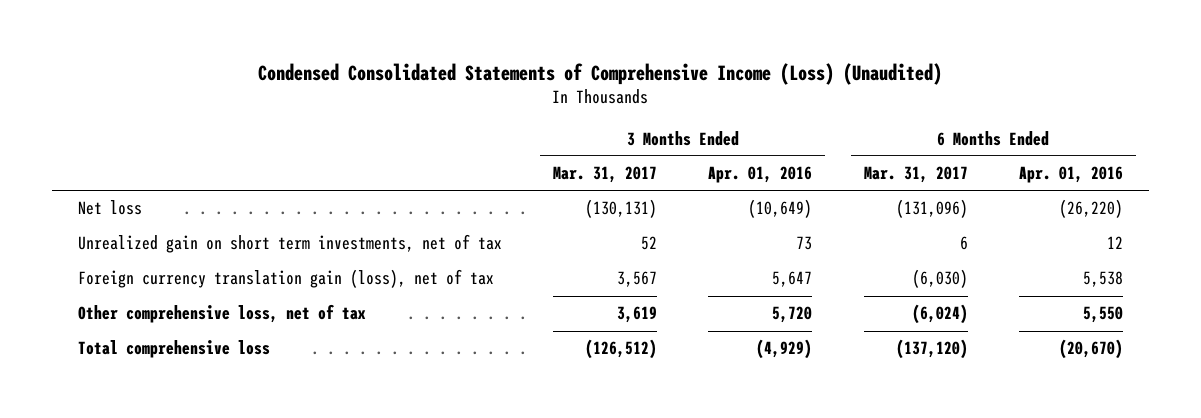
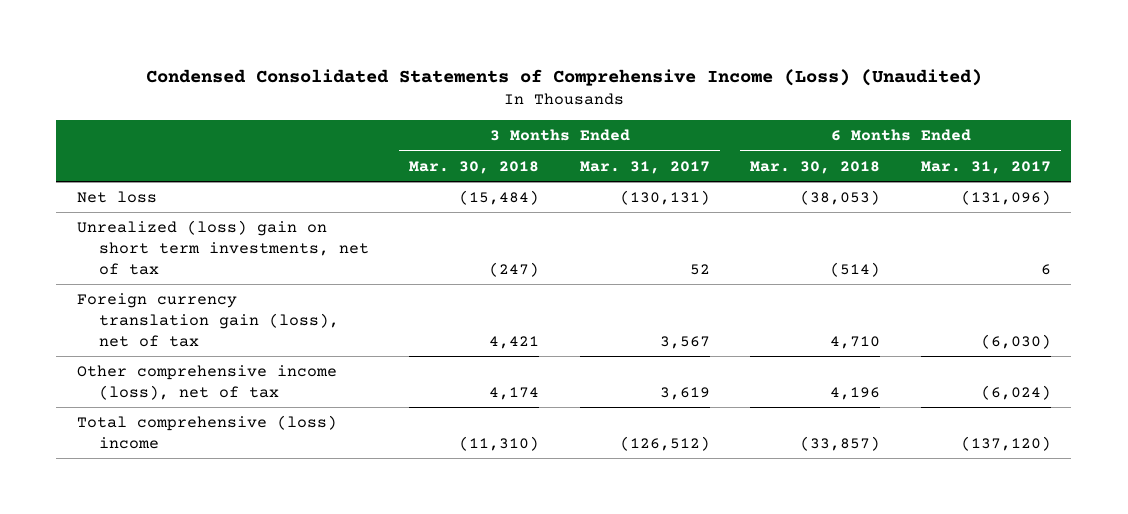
[708,166,813,184] Apr. 01, 2016 -> none
[1018,166,1123,184] Apr. 01, 2016 -> none
none -> [409,160,540,174] Mar. 30, 2018
none -> [750,160,881,174] Mar. 30, 2018
[77,234,502,254] Unrealized gain on short term investments, net of tax -> [76,219,369,275] Unrealized (loss) gain on short term investments, net of tax
[77,304,366,324] Other comprehensive loss, net of tax -> [76,364,337,400] Other comprehensive income (loss), net of tax
[77,340,270,359] Total comprehensive loss -> [76,414,337,449] Total comprehensive (loss) income

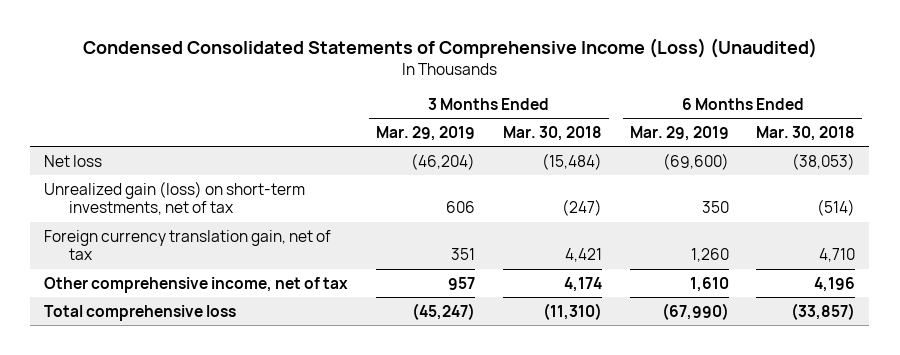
[579,160,710,174] Mar. 31, 2017 -> none
[921,160,1052,174] Mar. 31, 2017 -> none
none -> [376,126,476,142] Mar. 29, 2019
none -> [629,126,729,142] Mar. 29, 2019
[76,219,369,275] Unrealized (loss) gain on short term investments, net of tax -> [44,180,306,216] Unrealized gain (loss) on short-term investments, net of tax
[76,292,339,347] Foreign currency translation gain (loss), net of tax -> [44,229,332,261] Foreign currency translation gain, net of tax
[76,364,337,400] Other comprehensive income (loss), net of tax -> [44,276,349,293] Other comprehensive income, net of tax
[76,414,337,449] Total comprehensive (loss) income -> [44,304,237,321] Total comprehensive loss

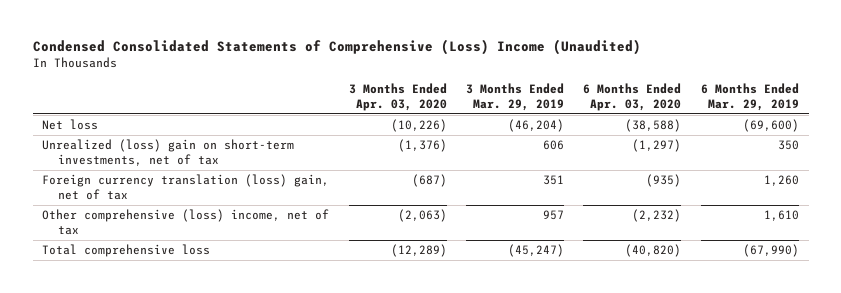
[82,38,817,59] Condensed Consolidated Statements of Comprehensive Income (Loss) (Unaudited) -> [32,38,641,55] Condensed Consolidated Statements of Comprehensive (Loss) Income (Unaudited)
[502,126,602,142] Mar. 30, 2018 -> none
[756,126,856,142] Mar. 30, 2018 -> none
none -> [348,83,447,111] 3 Months Ended Apr. 03, 2020
none -> [583,83,682,111] 6 Months Ended Apr. 03, 2020
[44,180,306,216] Unrealized gain (loss) on short-term investments, net of tax -> [42,139,295,166] Unrealized (loss) gain on short-term investments, net of tax
[44,229,332,261] Foreign currency translation gain, net of tax -> [42,174,330,200] Foreign currency translation (loss) gain, net of tax
[44,276,349,293] Other comprehensive income, net of tax -> [42,209,330,235] Other comprehensive (loss) income, net of tax

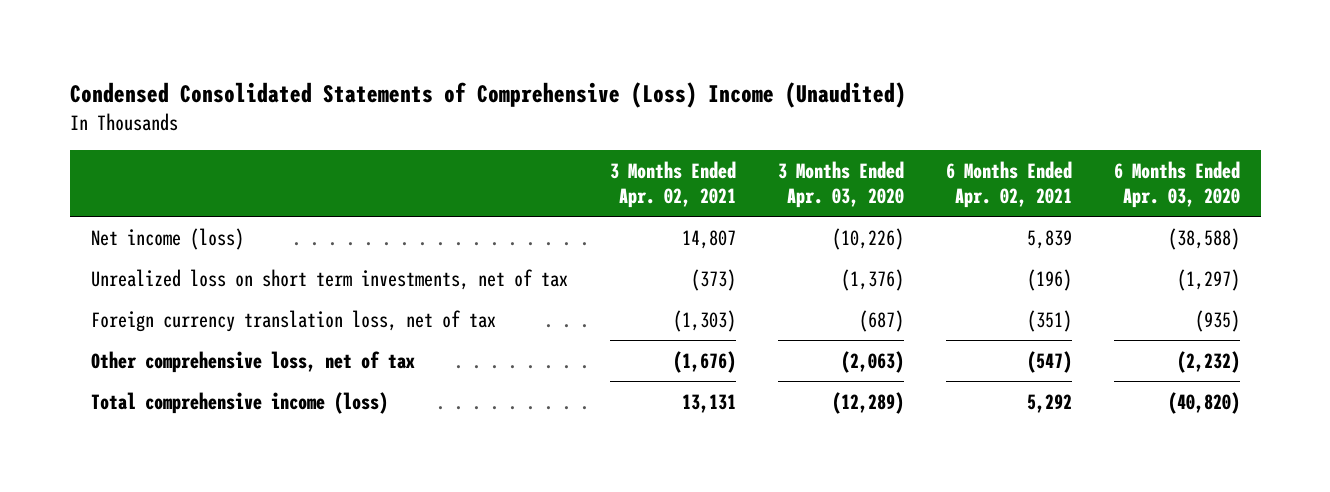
[466,83,565,111] 3 Months Ended Mar. 29, 2019 -> none
[700,83,799,111] 6 Months Ended Mar. 29, 2019 -> none
none -> [609,160,736,209] 3 Months Ended Apr. 02, 2021
none -> [945,160,1072,209] 6 Months Ended Apr. 02, 2021
[42,119,99,131] Net loss -> [90,227,244,250] Net income (loss)
[42,139,295,166] Unrealized (loss) gain on short-term investments, net of tax -> [90,268,568,290] Unrealized loss on short term investments, net of tax
[42,174,330,200] Foreign currency translation (loss) gain, net of tax -> [90,309,496,332] Foreign currency translation loss, net of tax
[42,209,330,235] Other comprehensive (loss) income, net of tax -> [90,350,415,373] Other comprehensive loss, net of tax
[42,244,211,258] Total comprehensive loss -> [90,391,388,414] Total comprehensive income (loss)

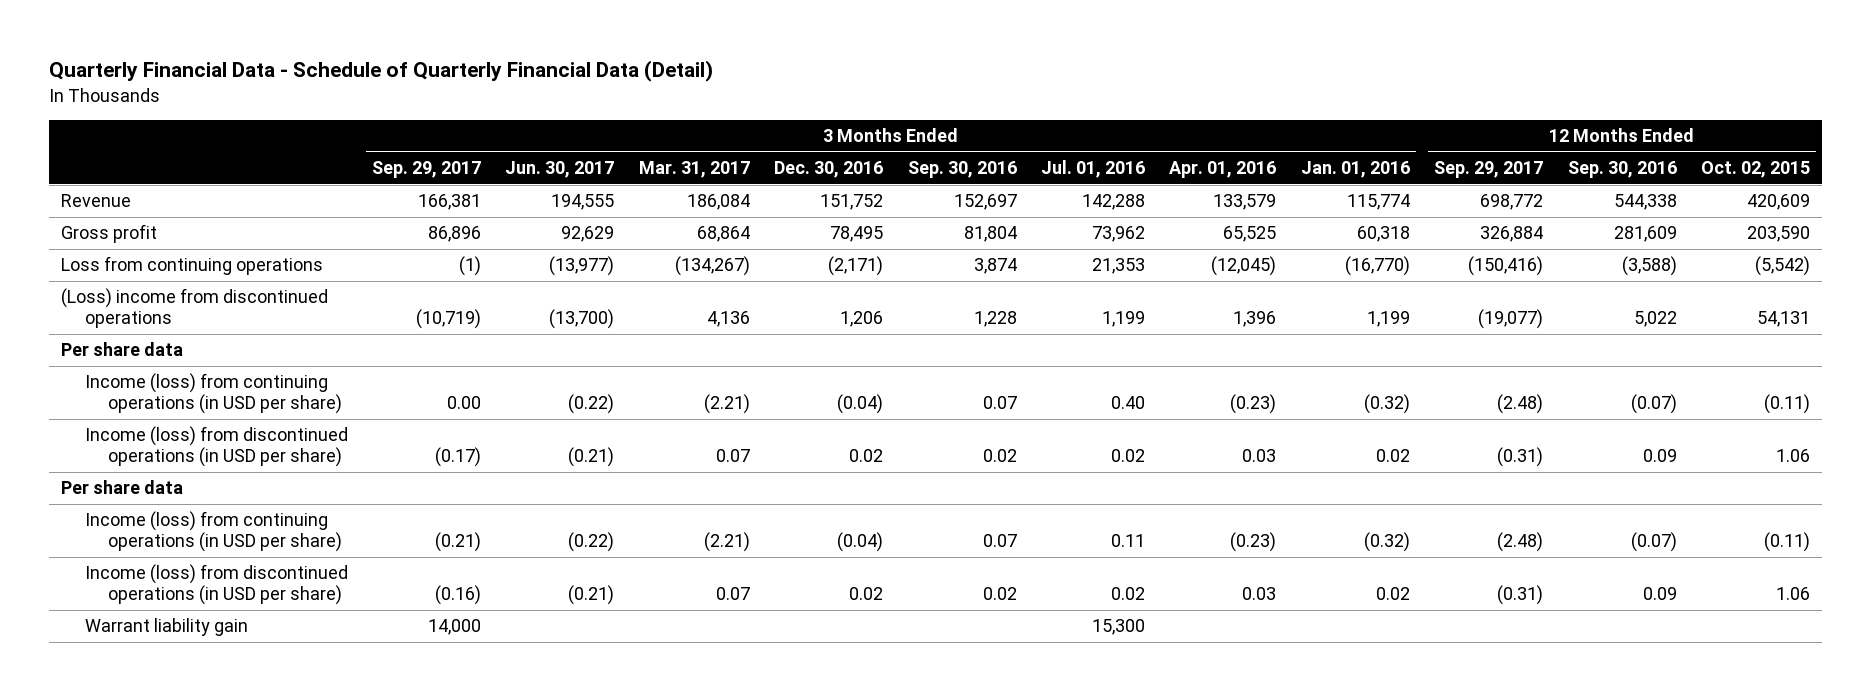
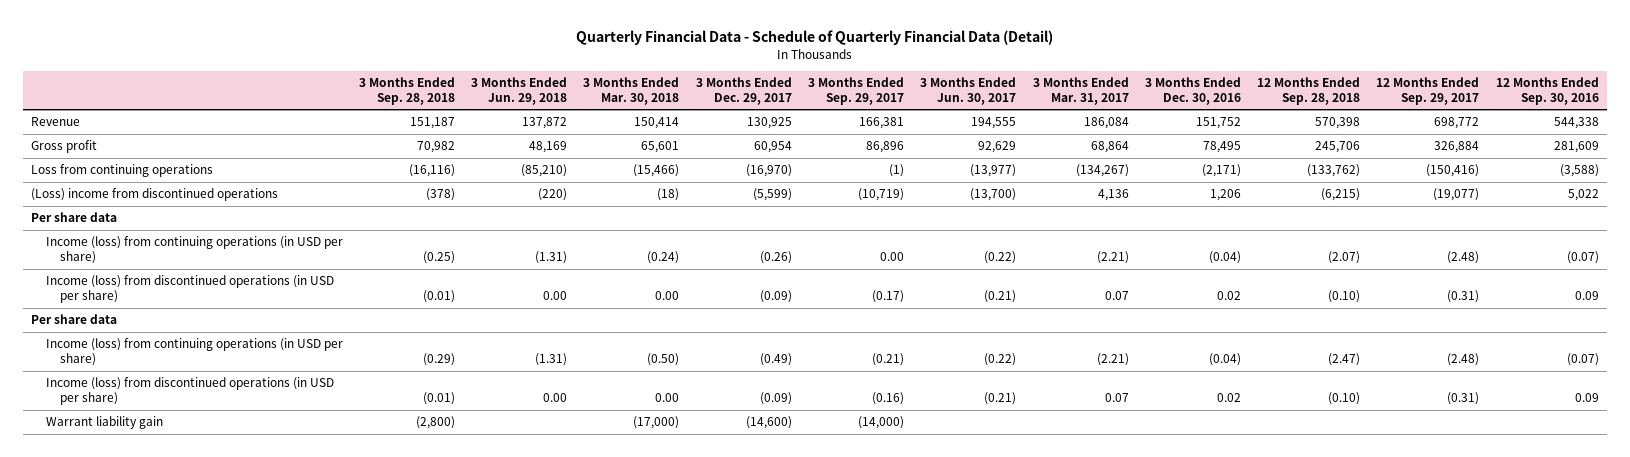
[907,161,1017,179] Sep. 30, 2016 -> none
[1040,160,1145,179] Jul. 01, 2016 -> none
[1169,161,1277,179] Apr. 01, 2016 -> none
[1300,161,1410,179] Jan. 01, 2016 -> none
[1701,161,1811,179] Oct. 02, 2015 -> none
none -> [358,77,455,105] 3 Months Ended Sep. 28, 2018
none -> [471,77,568,105] 3 Months Ended Jun. 29, 2018
none -> [583,77,680,105] 3 Months Ended Mar. 30, 2018
none -> [695,77,792,105] 3 Months Ended Dec. 29, 2017
none -> [1257,77,1361,105] 12 Months Ended Sep. 28, 2018
[427,619,481,636] 14,000 -> [857,416,904,430] (14,000)

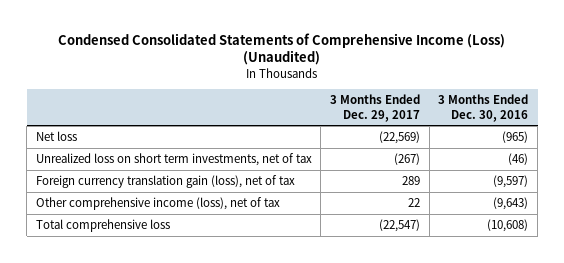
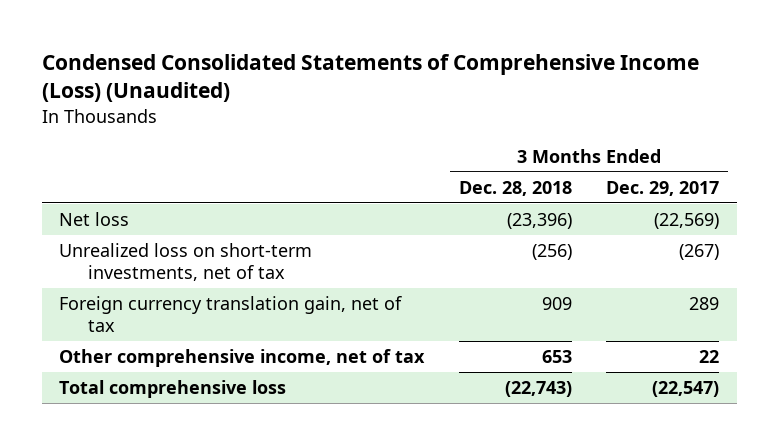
[438,94,529,122] 3 Months Ended Dec. 30, 2016 -> none
none -> [458,180,572,196] Dec. 28, 2018
[35,153,312,167] Unrealized loss on short term investments, net of tax -> [59,242,313,282] Unrealized loss on short-term investments, net of tax
[35,175,295,189] Foreign currency translation gain (loss), net of tax -> [59,295,403,333] Foreign currency translation gain, net of tax
[35,197,280,211] Other comprehensive income (loss), net of tax -> [59,348,426,367] Other comprehensive income, net of tax

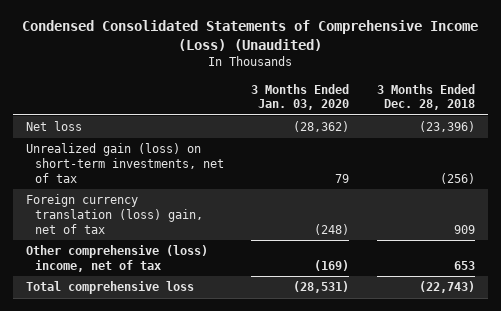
[606,180,720,196] Dec. 29, 2017 -> none
none -> [251,83,350,111] 3 Months Ended Jan. 03, 2020
[59,242,313,282] Unrealized loss on short-term investments, net of tax -> [26,143,225,183] Unrealized gain (loss) on short-term investments, net of tax
[59,295,403,333] Foreign currency translation gain, net of tax -> [26,194,204,234] Foreign currency translation (loss) gain, net of tax
[59,348,426,367] Other comprehensive income, net of tax -> [26,245,209,272] Other comprehensive (loss) income, net of tax

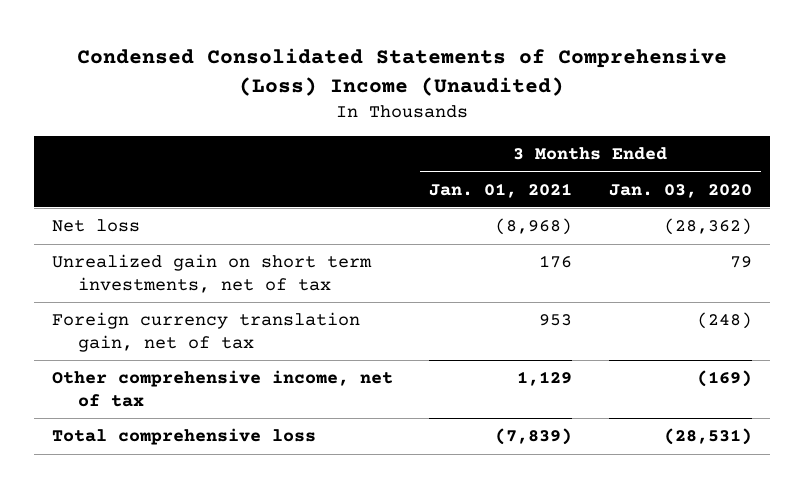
[22,20,479,52] Condensed Consolidated Statements of Comprehensive Income (Loss) (Unaudited) -> [76,47,727,96] Condensed Consolidated Statements of Comprehensive (Loss) Income (Unaudited)
[376,83,475,111] 3 Months Ended Dec. 28, 2018 -> none
none -> [429,182,573,198] Jan. 01, 2021
[26,143,225,183] Unrealized gain (loss) on short-term investments, net of tax -> [51,254,372,294] Unrealized gain on short term investments, net of tax
[26,194,204,234] Foreign currency translation (loss) gain, net of tax -> [51,312,360,353] Foreign currency translation gain, net of tax
[26,245,209,272] Other comprehensive (loss) income, net of tax -> [51,370,393,408] Other comprehensive income, net of tax

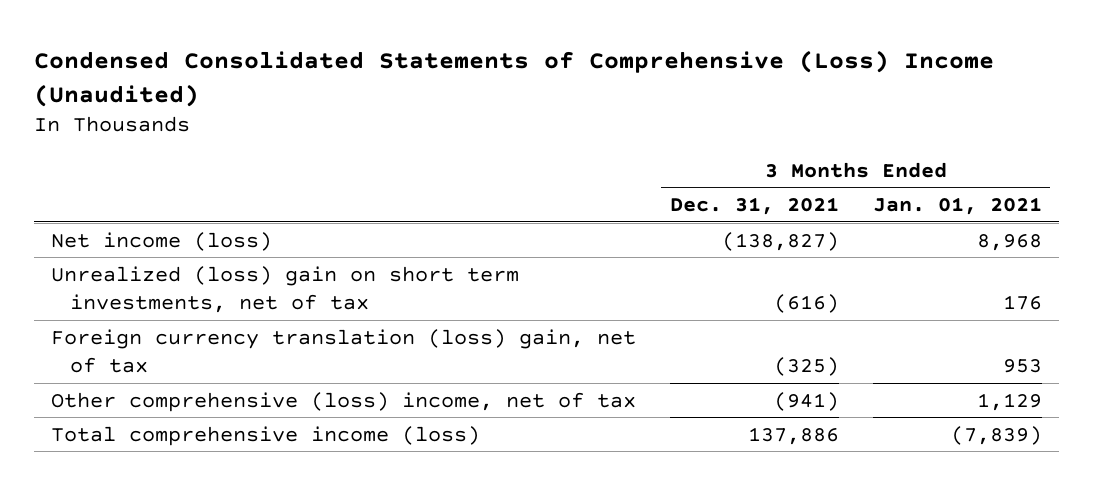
[608,183,752,198] Jan. 03, 2020 -> none
none -> [669,197,839,216] Dec. 31, 2021
[51,219,140,233] Net loss -> [51,231,273,251] Net income (loss)
[495,218,573,236] (8,968) -> [976,233,1042,251] 8,968
[51,254,372,294] Unrealized gain on short term investments, net of tax -> [51,265,520,313] Unrealized (loss) gain on short term investments, net of tax
[51,312,360,353] Foreign currency translation gain, net of tax -> [51,328,637,373] Foreign currency translation (loss) gain, net of tax
[51,370,393,408] Other comprehensive income, net of tax -> [51,391,637,412] Other comprehensive (loss) income, net of tax
[51,428,316,446] Total comprehensive loss -> [51,425,481,446] Total comprehensive income (loss)

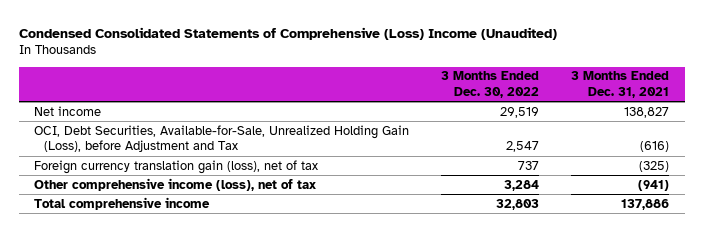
[872,197,1042,216] Jan. 01, 2021 -> none
none -> [441,71,540,98] 3 Months Ended Dec. 30, 2022
[51,231,273,251] Net income (loss) -> [34,105,102,116] Net income
[721,231,839,251] (138,827) -> [623,106,669,118] 138,827
[51,265,520,313] Unrealized (loss) gain on short term investments, net of tax -> [34,124,410,153] OCI, Debt Securities, Available-for-Sale, Unrealized Holding Gain (Loss), before Adjustment and Tax
[51,328,637,373] Foreign currency translation (loss) gain, net of tax -> [34,159,319,174] Foreign currency translation gain (loss), net of tax
[51,391,637,412] Other comprehensive (loss) income, net of tax -> [34,177,317,191] Other comprehensive income (loss), net of tax
[51,425,481,446] Total comprehensive income (loss) -> [34,196,211,210] Total comprehensive income

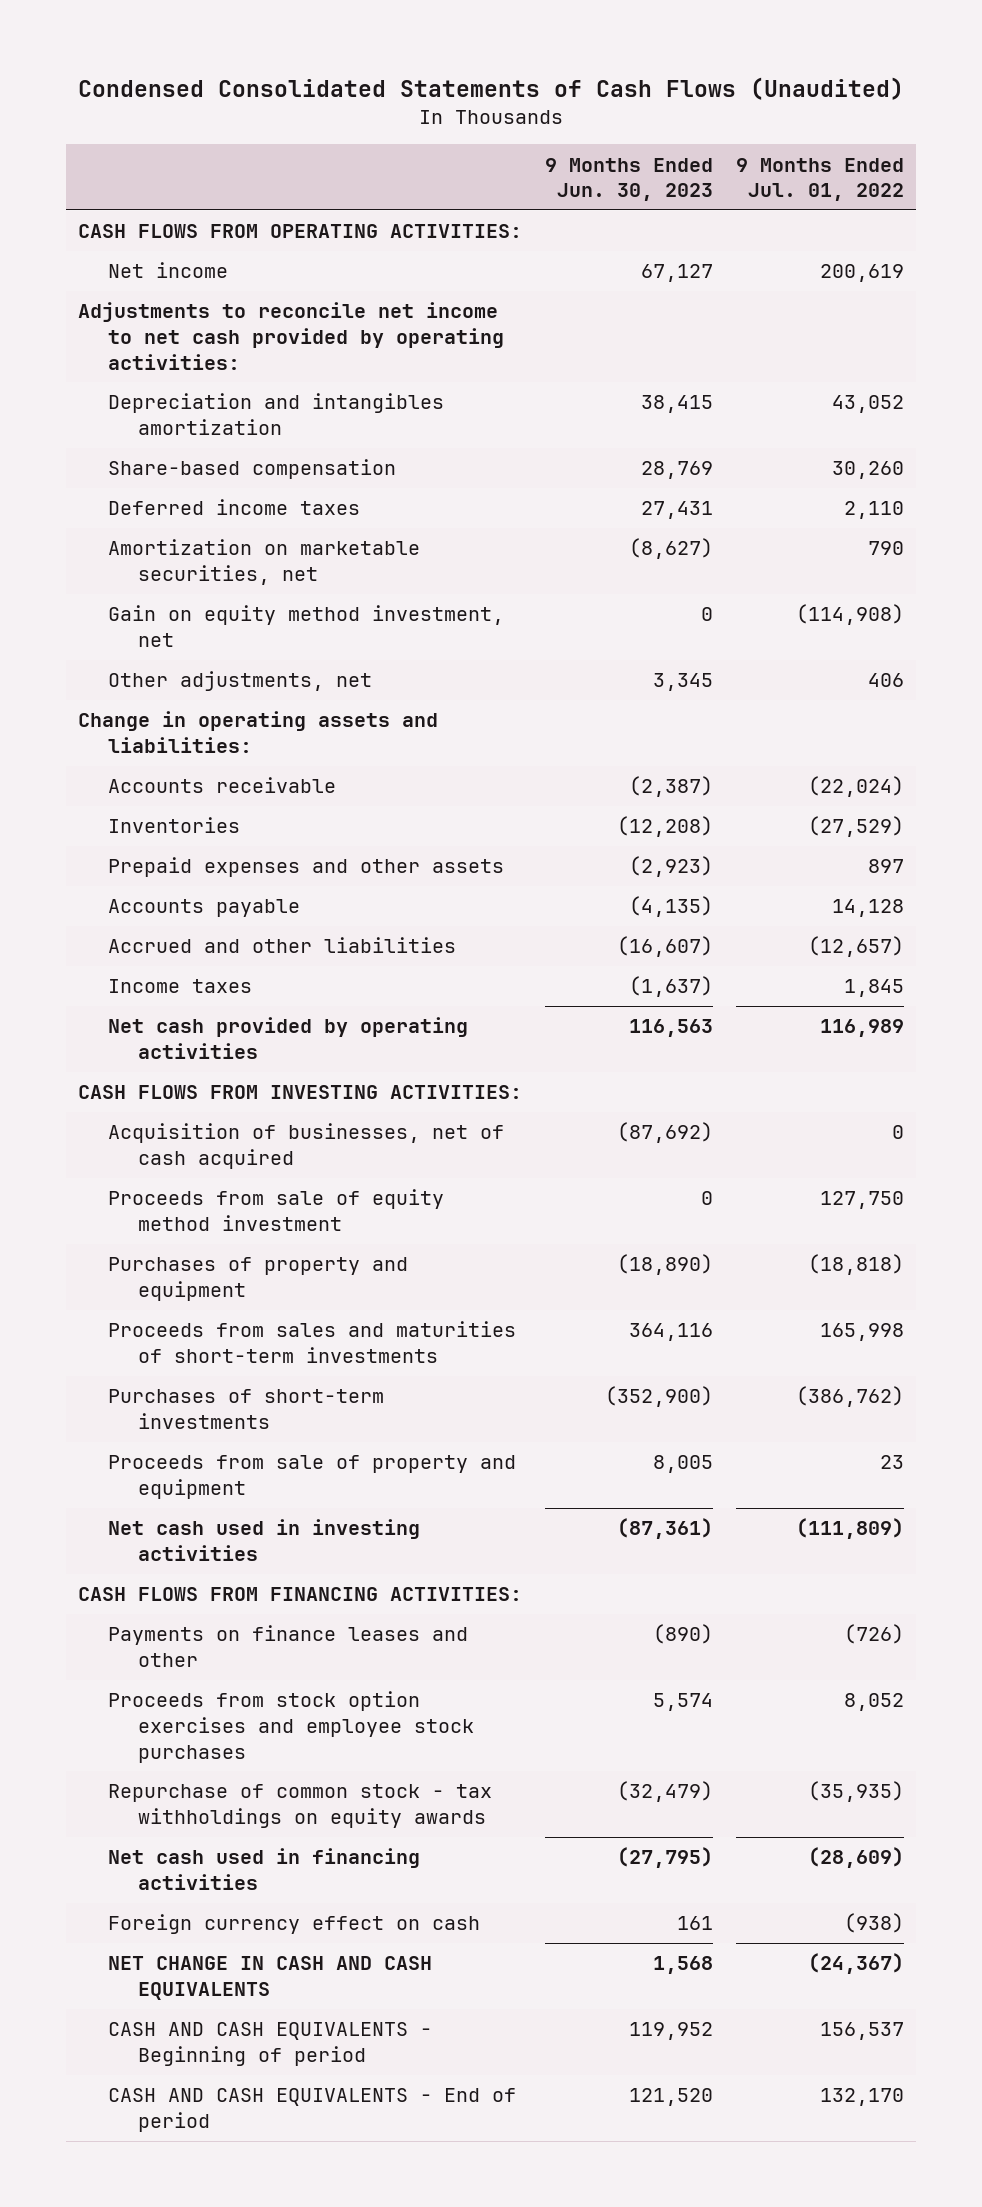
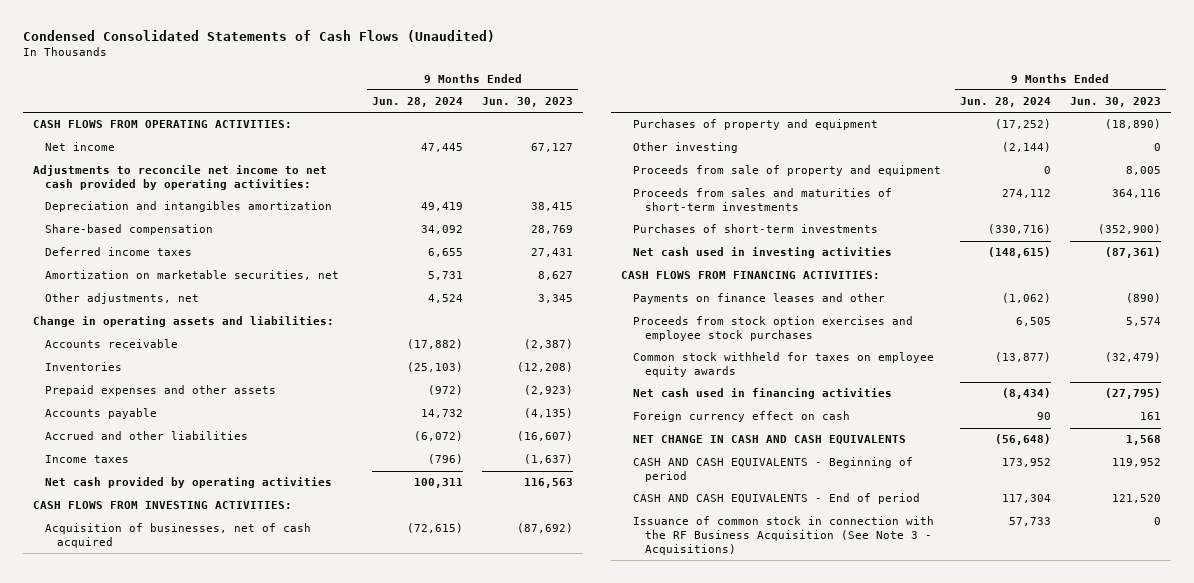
[736,157,905,202] 9 Months Ended Jul. 01, 2022 -> none
none -> [372,97,464,108] Jun. 28, 2024
[107,605,504,647] Gain on equity method investment, net -> none
[629,538,714,560] (8,627) -> [538,271,574,281] 8,627
[107,1189,444,1231] Proceeds from sale of equity method investment -> none
none -> [632,142,738,154] Other investing
[107,1455,516,1499] Proceeds from sale of property and equipment -> [632,165,941,177] Proceeds from sale of property and equipment
[107,1784,492,1828] Repurchase of common stock - tax withholdings on equity awards -> [632,352,934,378] Common stock withheld for taxes on employee equity awards
none -> [632,516,934,555] Issuance of common stock in connection with the RF Business Acquisition (See Note 3 - Acquisitions)

